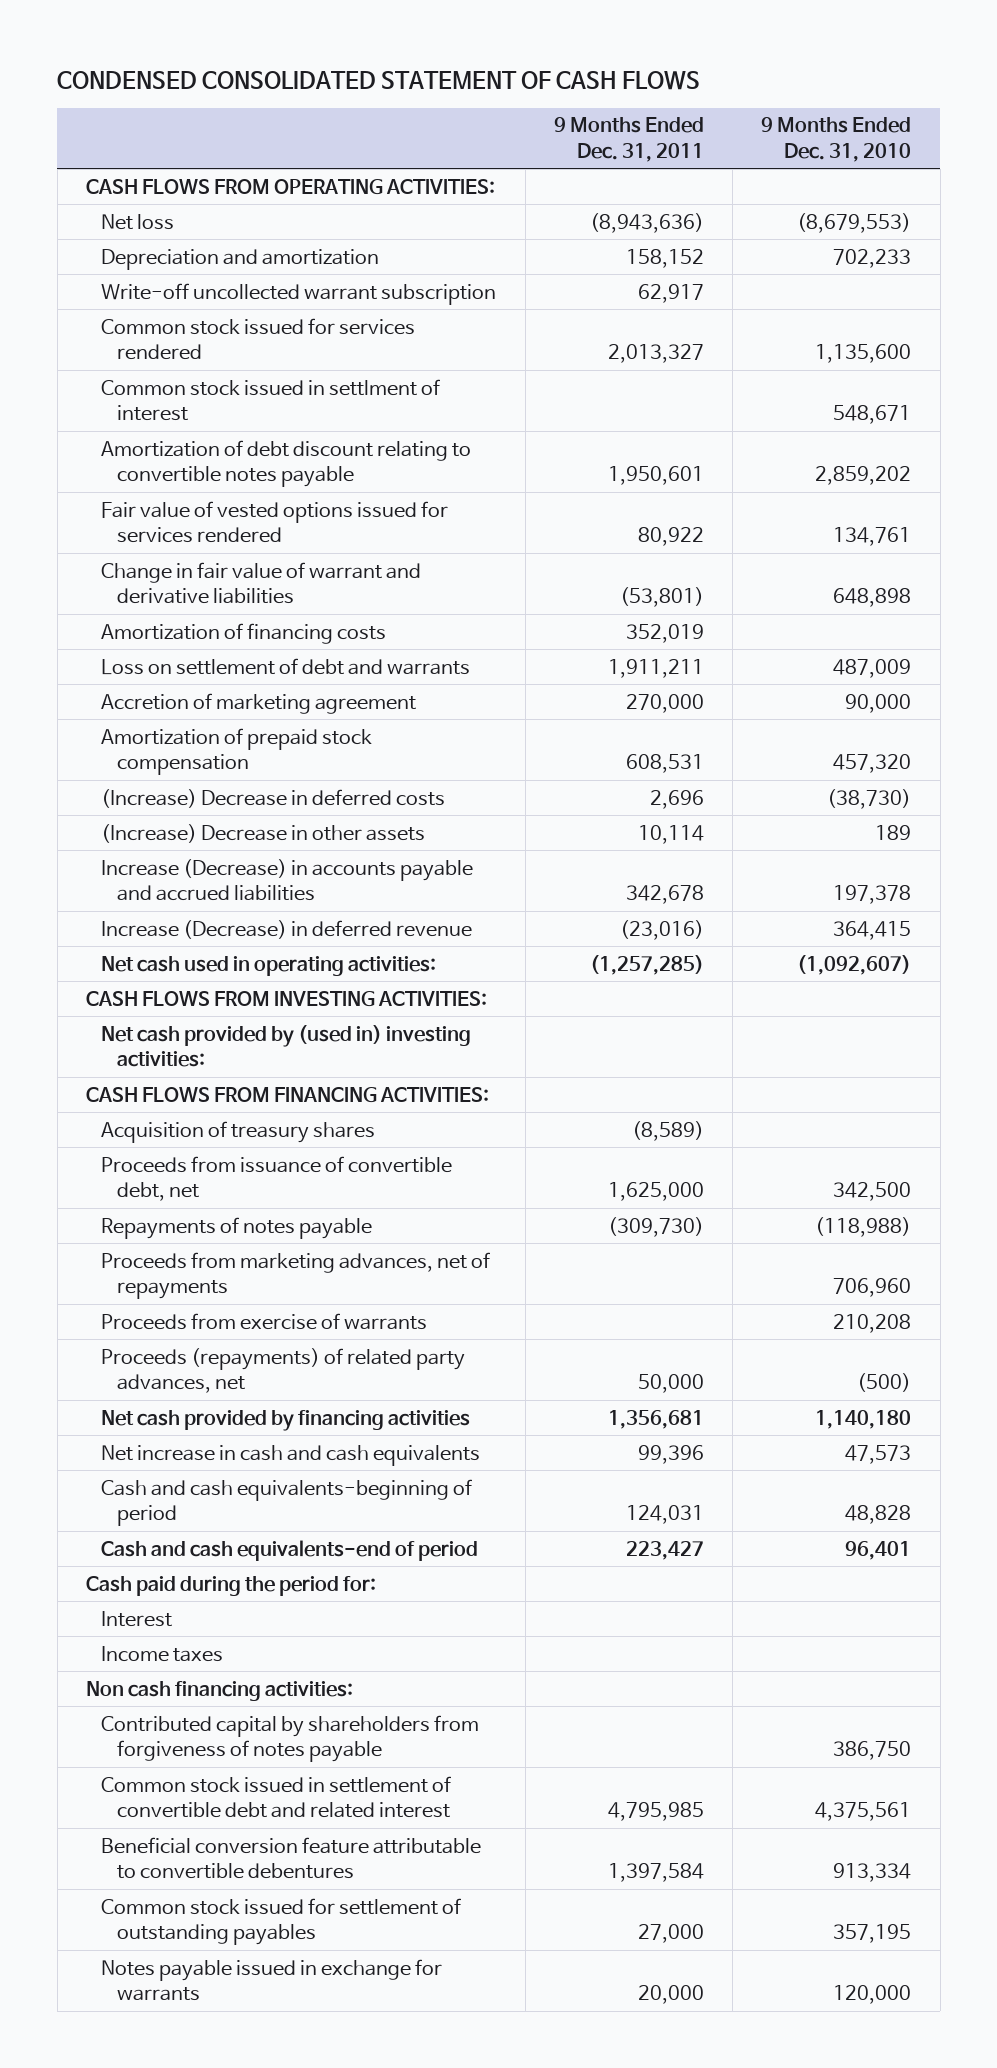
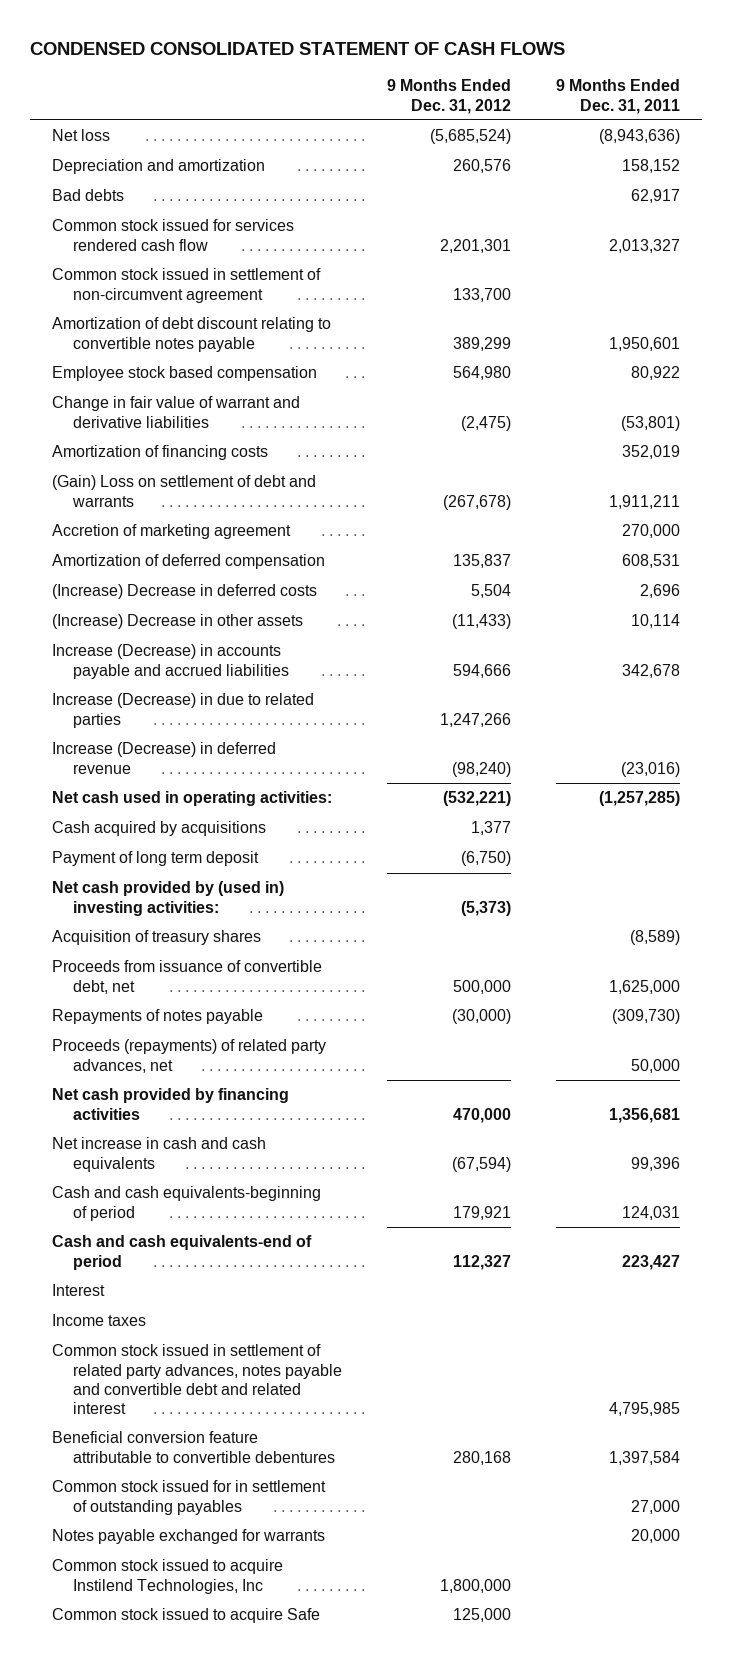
[761,117,912,162] 9 Months Ended Dec. 31, 2010 -> none
none -> [387,79,512,114] 9 Months Ended Dec. 31, 2012
[85,178,495,195] CASH FLOWS FROM OPERATING ACTIVITIES: -> none
[101,378,441,422] Common stock issued in settlment of interest -> none
[101,282,497,305] Write-off uncollected warrant subscription -> [52,189,125,202] Bad debts
[101,317,416,361] Common stock issued for services rendered -> [52,219,295,251] Common stock issued for services rendered cash flow
none -> [52,268,322,303] Common stock issued in settlement of non-circumvent agreement
[101,500,449,544] Fair value of vested options issued for services rendered -> [52,366,318,382] Employee stock based compensation
[101,657,471,675] Loss on settlement of debt and warrants -> [52,475,317,507] (Gain) Loss on settlement of debt and warrants
[101,727,373,776] Amortization of prepaid stock compensation -> [52,554,326,570] Amortization of deferred compensation
none -> [52,693,315,728] Increase (Decrease) in due to related parties
[85,990,487,1007] CASH FLOWS FROM INVESTING ACTIVITIES: -> none
none -> [52,821,267,837] Cash acquired by acquisitions
none -> [52,851,260,867] Payment of long term deposit
[85,1086,489,1103] CASH FLOWS FROM FINANCING ACTIVITIES: -> none
[101,1251,491,1300] Proceeds from marketing advances, net of repayments -> none
[101,1312,428,1330] Proceeds from exercise of warrants -> none
[85,1575,376,1596] Cash paid during the period for: -> none
[85,1680,353,1701] Non cash financing activities: -> none
[101,1714,480,1763] Contributed capital by shareholders from forgiveness of notes payable -> none
[101,1775,452,1819] Common stock issued in settlement of convertible debt and related interest -> [52,1344,343,1414] Common stock issued in settlement of related party advances, notes payable and convertible debt and related interest
[101,1897,462,1946] Common stock issued for settlement of outstanding payables -> [52,1480,327,1515] Common stock issued for in settlement of outstanding payables
[101,1958,443,2002] Notes payable issued in exchange for warrants -> [52,1529,326,1545] Notes payable exchanged for warrants
none -> [52,1559,284,1594] Common stock issued to acquire Instilend Technologies, Inc
none -> [52,1608,321,1624] Common stock issued to acquire Safe

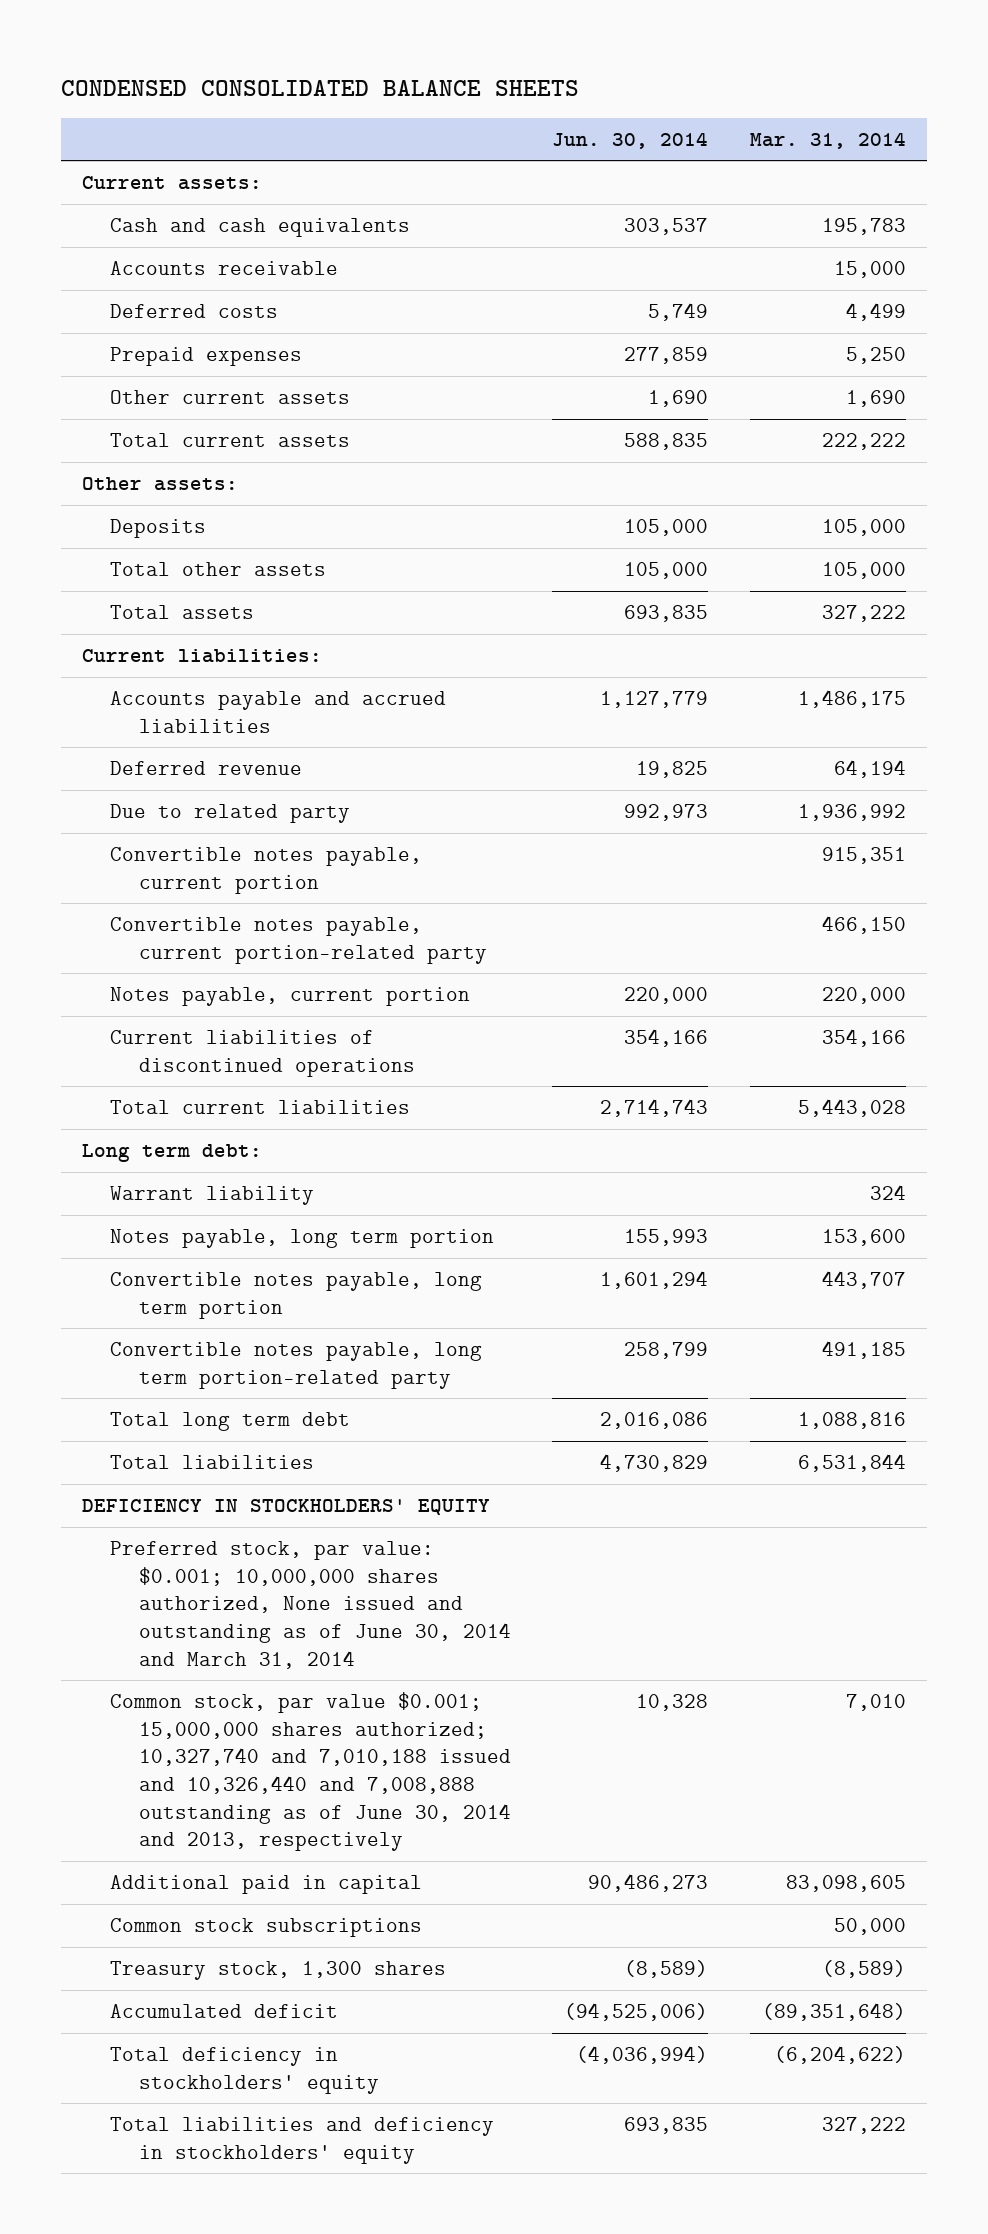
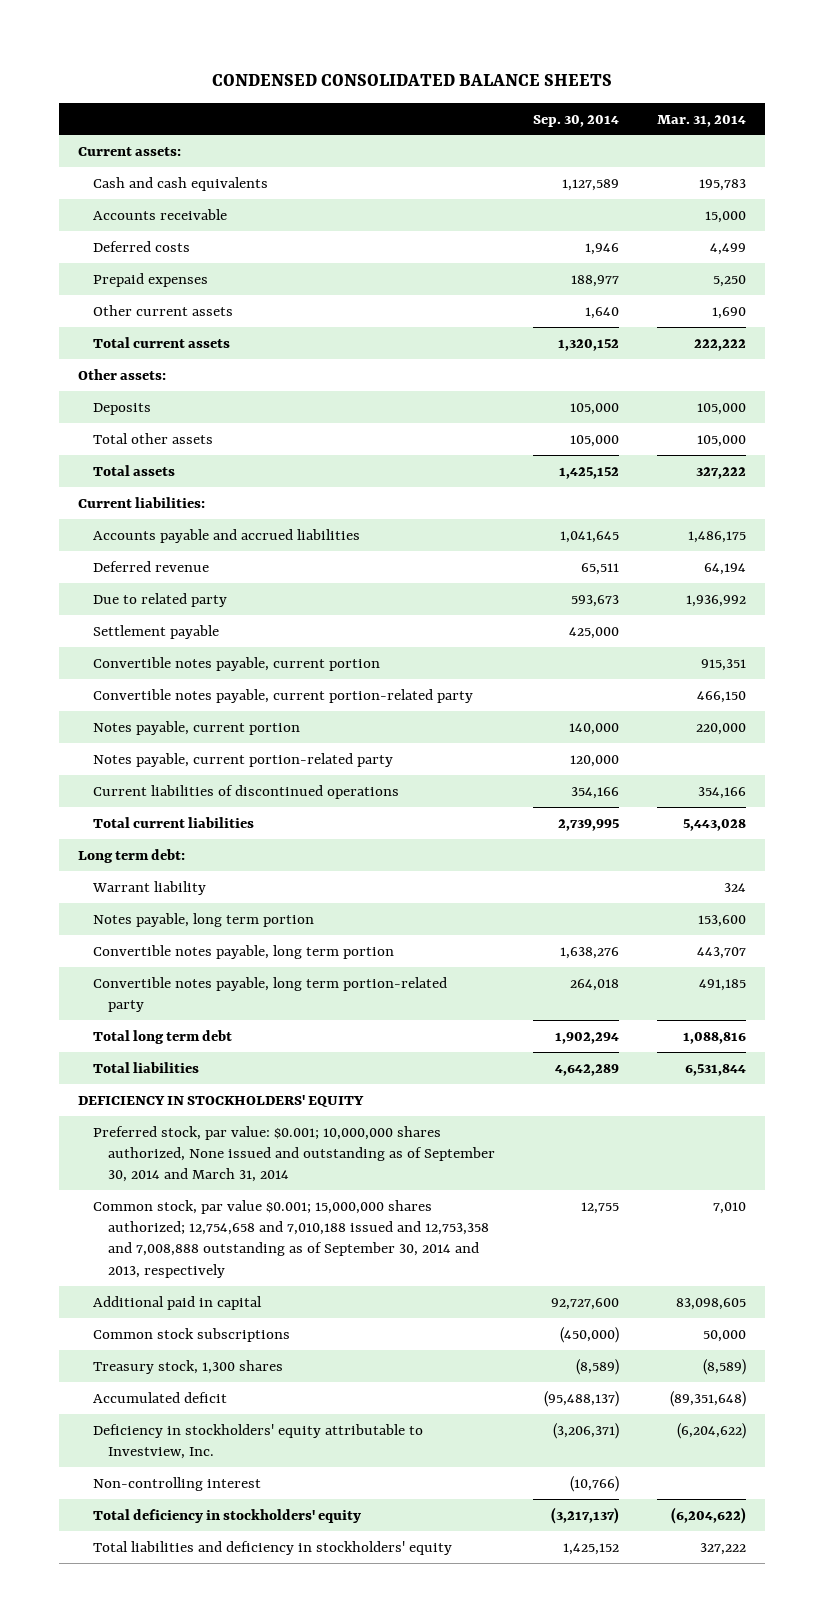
[552,131,709,149] Jun. 30, 2014 -> none
none -> [532,114,619,127] Sep. 30, 2014
none -> [92,624,219,639] Settlement payable
none -> [92,752,393,767] Notes payable, current portion-related party
[110,1541,511,1669] Preferred stock, par value: $0.001; 10,000,000 shares authorized, None issued and outstanding as of June 30, 2014 and March 31, 2014 -> [92,1125,495,1183] Preferred stock, par value: $0.001; 10,000,000 shares authorized, None issued and outstanding as of September 30, 2014 and March 31, 2014
[110,1692,511,1852] Common stock, par value $0.001; 15,000,000 shares authorized; 10,327,740 and 7,010,188 issued and 10,326,440 and 7,008,888 outstanding as of June 30, 2014 and 2013, respectively -> [92,1199,489,1278] Common stock, par value $0.001; 15,000,000 shares authorized; 12,754,658 and 7,010,188 issued and 12,753,358 and 7,008,888 outstanding as of September 30, 2014 and 2013, respectively
none -> [92,1423,423,1460] Deficiency in stockholders' equity attributable to Investview, Inc.
none -> [92,1476,261,1491] Non-controlling interest

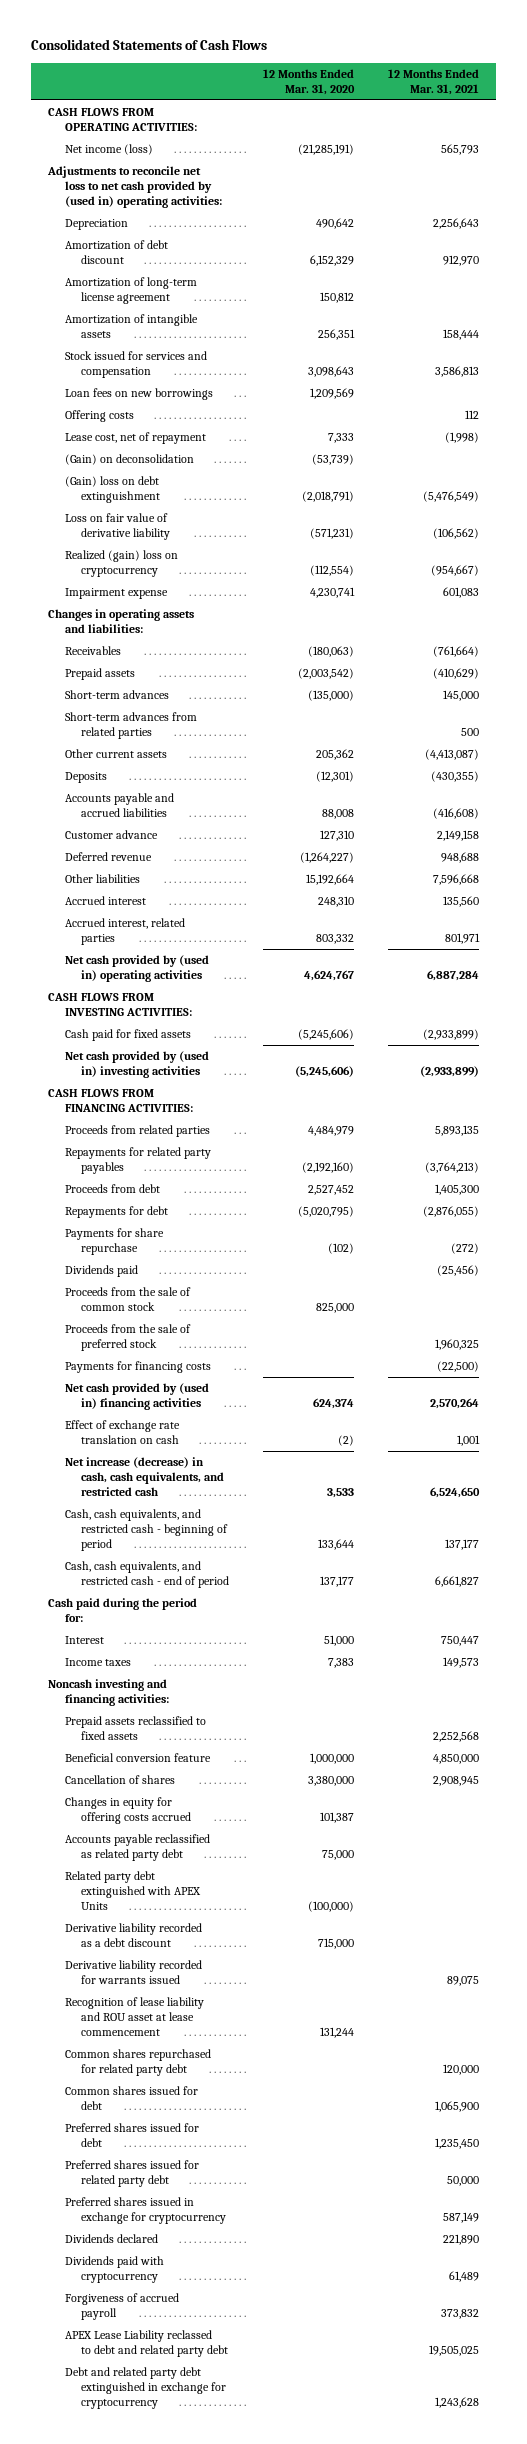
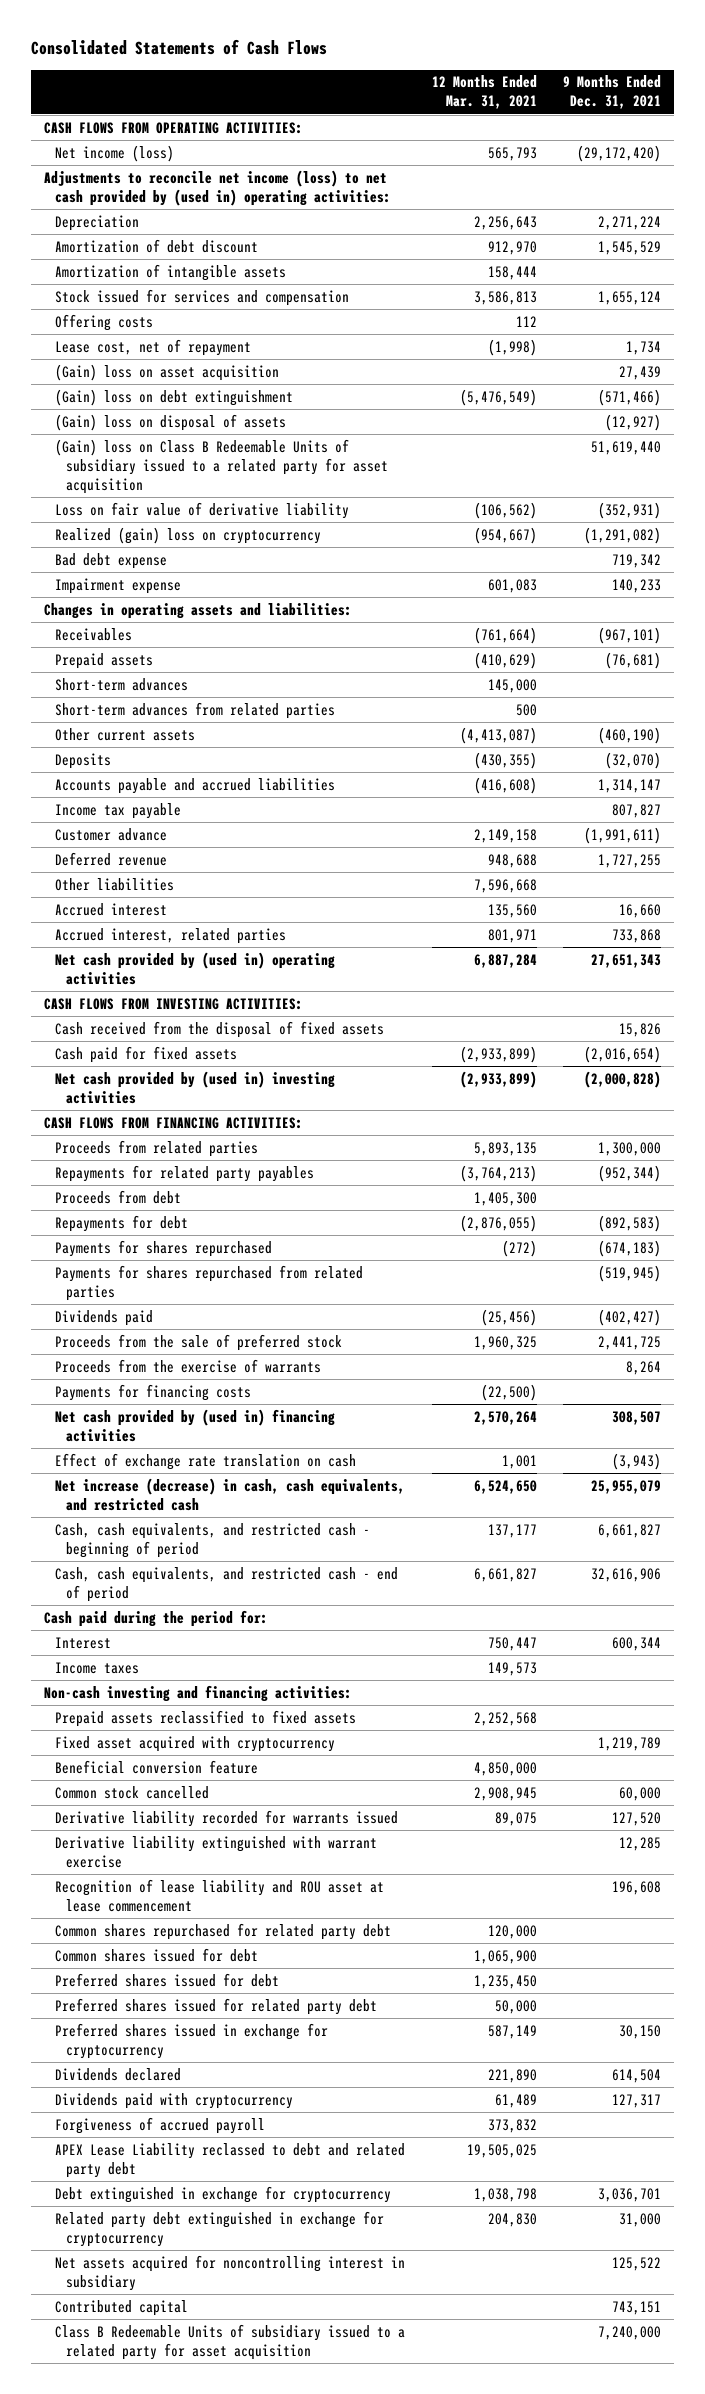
[262,68,355,95] 12 Months Ended Mar. 31, 2020 -> none
none -> [563,75,662,110] 9 Months Ended Dec. 31, 2021
[47,166,222,209] Adjustments to reconcile net loss to net cash provided by (used in) operating activities: -> [44,169,392,206] Adjustments to reconcile net income (loss) to net cash provided by (used in) operating activities:
[64,277,197,305] Amortization of long-term license agreement -> none
[64,388,213,401] Loan fees on new borrowings -> none
[64,454,194,466] (Gain) on deconsolidation -> none
none -> [55,363,280,381] (Gain) loss on asset acquisition
none -> [55,413,287,431] (Gain) loss on disposal of assets
none -> [55,438,389,494] (Gain) loss on Class B Redeemable Units of subsidiary issued to a related party for asset acquisition
none -> [55,552,168,569] Bad debt expense
none -> [55,802,182,819] Income tax payable
none -> [55,1020,385,1038] Cash received from the disposal of fixed assets
[64,1228,164,1256] Payments for share repurchase -> [55,1239,273,1257] Payments for shares repurchased
none -> [55,1264,364,1301] Payments for shares repurchased from related parties
[64,1287,191,1312] Proceeds from the sale of common stock -> none
none -> [55,1358,322,1373] Proceeds from the exercise of warrants
[48,1679,169,1707] Noncash investing and financing activities: -> [44,1684,353,1702] Non-cash investing and financing activities:
none -> [55,1735,336,1752] Fixed asset acquired with cryptocurrency
[64,1797,191,1825] Changes in equity for offering costs accrued -> none
[64,1834,210,1862] Accounts payable reclassified as related party debt -> none
[64,1871,201,1911] Related party debt extinguished with APEX Units -> none
[64,1923,202,1948] Derivative liability recorded as a debt discount -> none
[64,1775,175,1785] Cancellation of shares -> [55,1785,210,1799] Common stock cancelled
none -> [55,1835,378,1868] Derivative liability extinguished with warrant exercise
[64,2367,226,2410] Debt and related party debt extinguished in exchange for cryptocurrency -> [55,2185,392,2203] Debt extinguished in exchange for cryptocurrency
[434,2397,479,2409] 1,243,628 -> [473,2187,537,2202] 1,038,798
none -> [55,2210,385,2247] Related party debt extinguished in exchange for cryptocurrency
none -> [55,2254,406,2291] Net assets acquired for noncontrolling interest in subsidiary
none -> [55,2299,189,2316] Contributed capital
none -> [55,2323,406,2360] Class B Redeemable Units of subsidiary issued to a related party for asset acquisition

